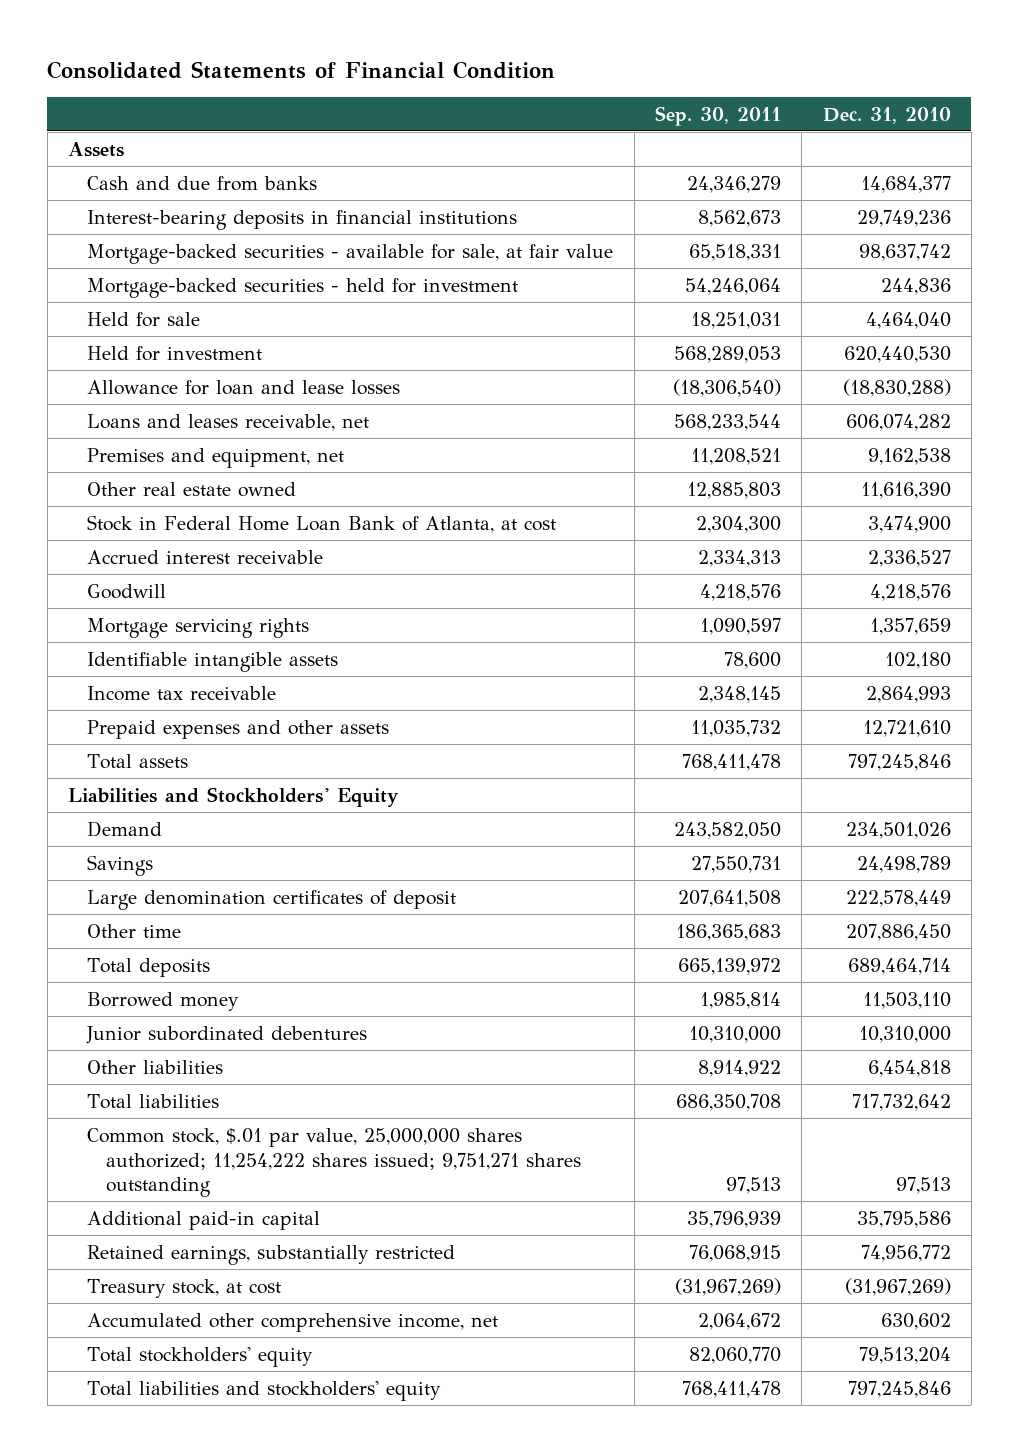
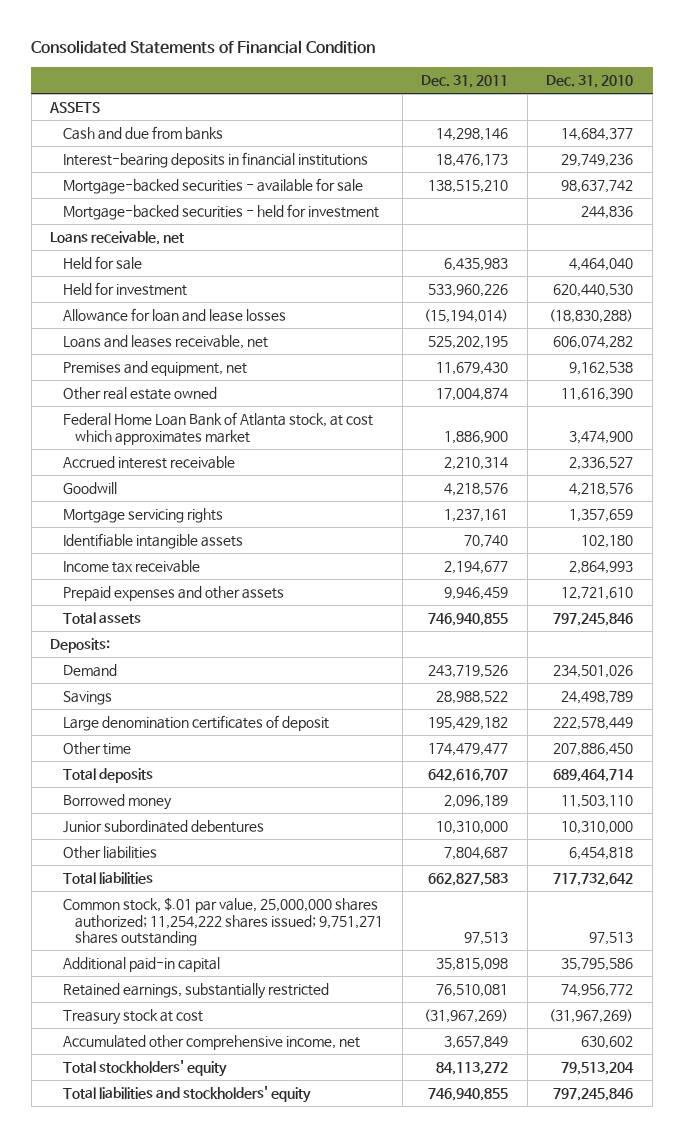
[654,105,781,126] Sep. 30, 2011 -> none
none -> [421,75,509,89] Dec. 31, 2011
[68,141,125,157] Assets -> [49,102,101,114] ASSETS
[87,243,614,264] Mortgage-backed securities - available for sale, at fair value -> [62,178,363,195] Mortgage-backed securities - available for sale
none -> [50,231,185,246] Loans receivable, net
[87,514,557,533] Stock in Federal Home Loan Bank of Atlanta, at cost -> [62,412,373,445] Federal Home Loan Bank of Atlanta stock, at cost which approximates market
[68,786,400,807] Liabilities and Stockholders' Equity -> none
none -> [50,638,111,654] Deposits:
[87,1278,282,1298] Treasury stock, at cost -> [62,1009,203,1026] Treasury stock at cost

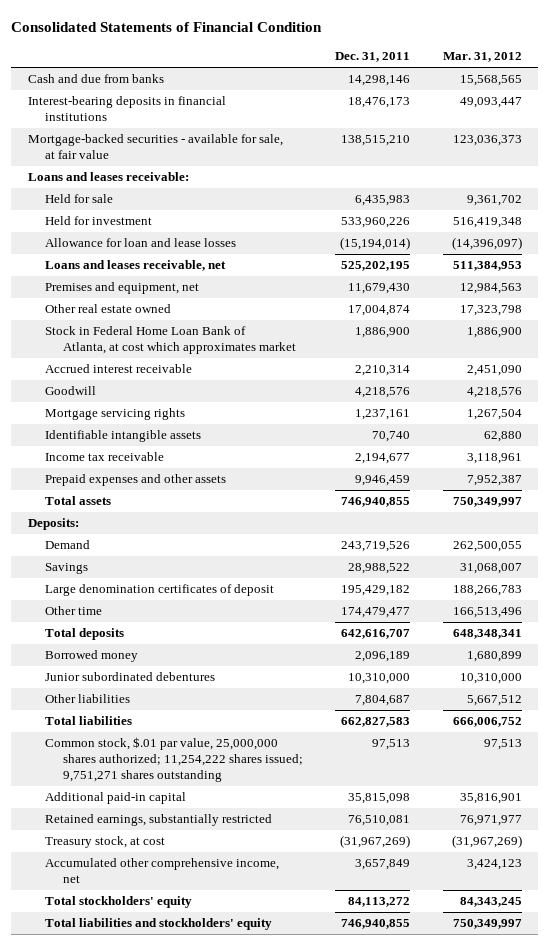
[546,75,634,89] Dec. 31, 2010 -> none
none -> [443,52,523,63] Mar. 31, 2012
[49,102,101,114] ASSETS -> none
[62,204,379,221] Mortgage-backed securities - held for investment -> none
[50,231,185,246] Loans receivable, net -> none
[62,178,363,195] Mortgage-backed securities - available for sale -> [27,134,283,160] Mortgage-backed securities - available for sale, at fair value
none -> [27,172,189,182] Loans and leases receivable:
[62,412,373,445] Federal Home Loan Bank of Atlanta stock, at cost which approximates market -> [45,326,296,355] Stock in Federal Home Loan Bank of Atlanta, at cost which approximates market
[62,1009,203,1026] Treasury stock at cost -> [45,836,166,849] Treasury stock, at cost

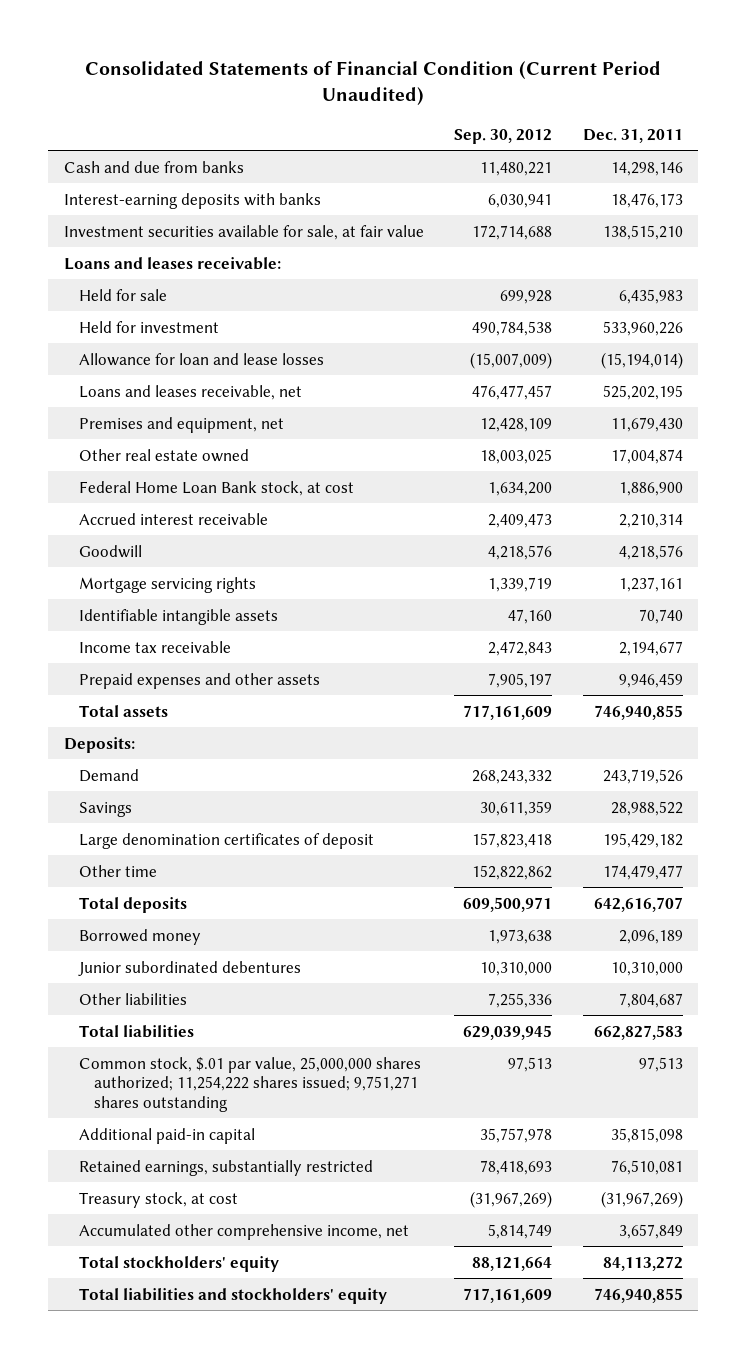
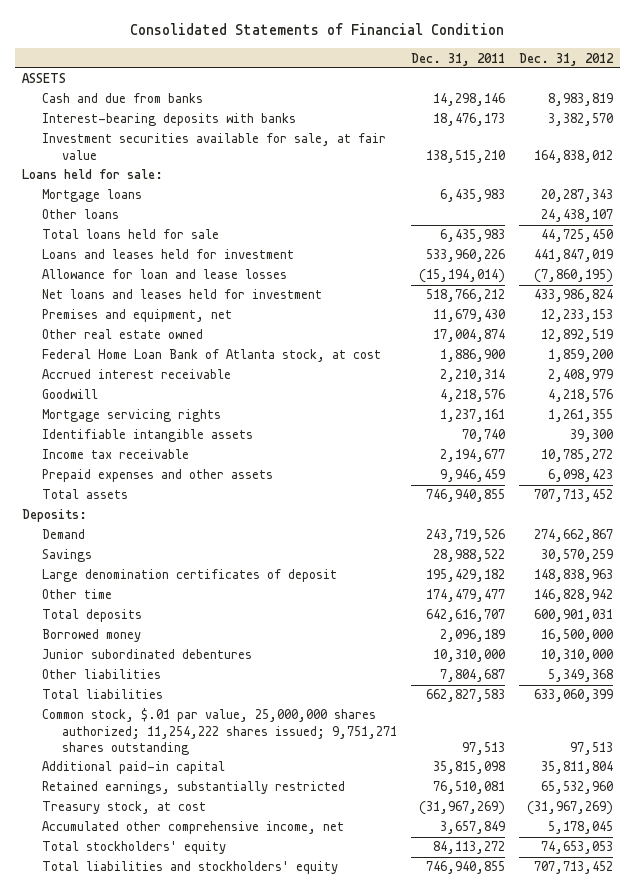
[85,60,662,106] Consolidated Statements of Financial Condition (Current Period Unaudited) -> [130,23,505,36] Consolidated Statements of Financial Condition
[454,128,553,144] Sep. 30, 2012 -> none
none -> [518,52,614,66] Dec. 31, 2012
none -> [21,73,66,84] ASSETS
[63,192,321,209] Interest-earning deposits with banks -> [41,113,296,127] Interest-bearing deposits with banks
[63,256,281,270] Loans and leases receivable: -> none
none -> [21,169,163,180] Loans held for sale:
[79,288,168,301] Held for sale -> [41,189,142,203] Mortgage loans
none -> [41,209,119,220] Other loans
none -> [41,229,219,240] Total loans held for sale
[79,320,220,333] Held for investment -> [41,249,294,260] Loans and leases held for investment
[79,384,303,400] Loans and leases receivable, net -> [41,289,322,300] Net loans and leases held for investment
[602,384,683,400] 525,202,195 -> [425,289,505,303] 518,766,212
[79,480,355,496] Federal Home Loan Bank stock, at cost -> [41,349,381,363] Federal Home Loan Bank of Atlanta stock, at cost

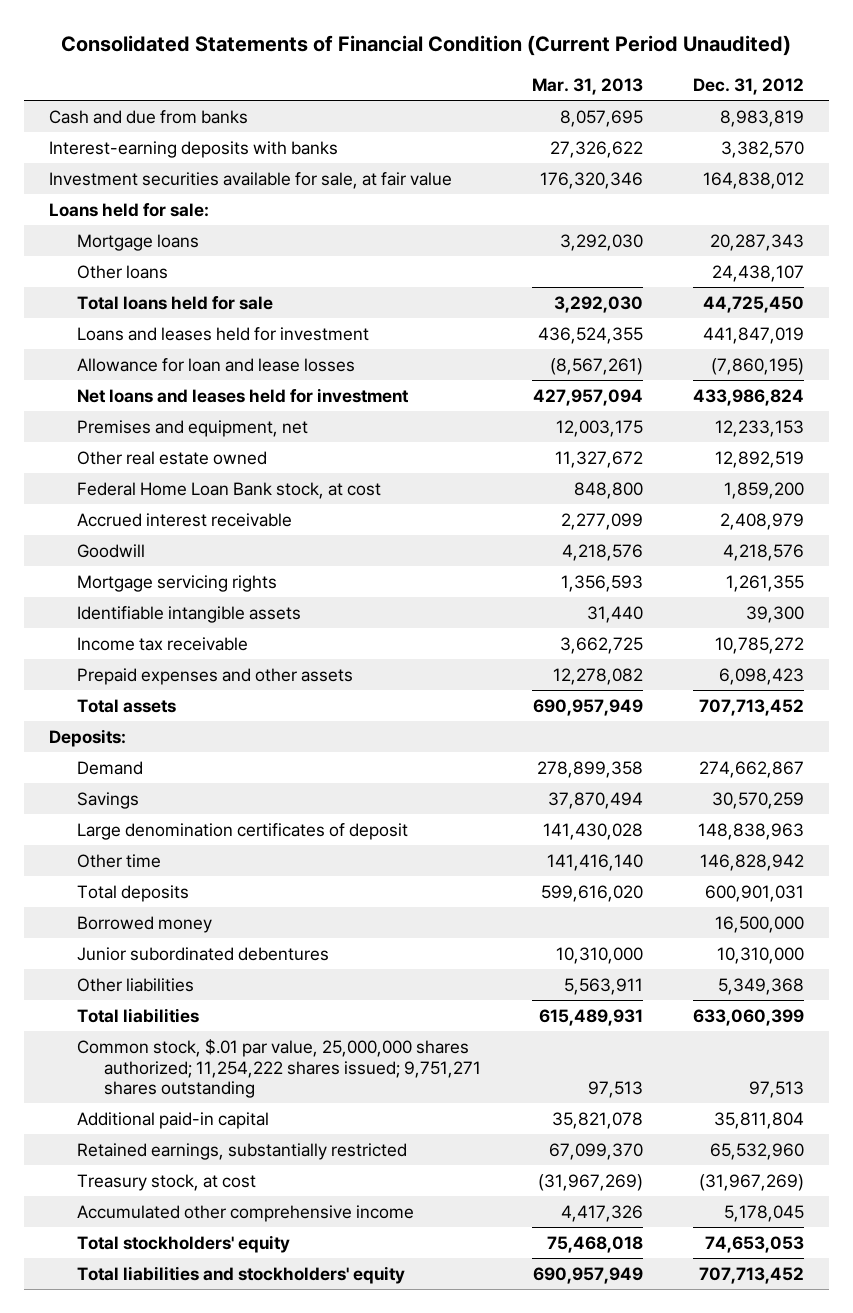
[130,23,505,36] Consolidated Statements of Financial Condition -> [61,35,792,57] Consolidated Statements of Financial Condition (Current Period Unaudited)
[410,52,505,66] Dec. 31, 2011 -> none
none -> [531,77,643,95] Mar. 31, 2013
[21,73,66,84] ASSETS -> none
[41,113,296,127] Interest-bearing deposits with banks -> [48,140,338,158] Interest-earning deposits with banks
[41,349,381,363] Federal Home Loan Bank of Atlanta stock, at cost -> [76,481,381,499] Federal Home Loan Bank stock, at cost
[41,821,344,835] Accumulated other comprehensive income, net -> [76,1204,414,1222] Accumulated other comprehensive income

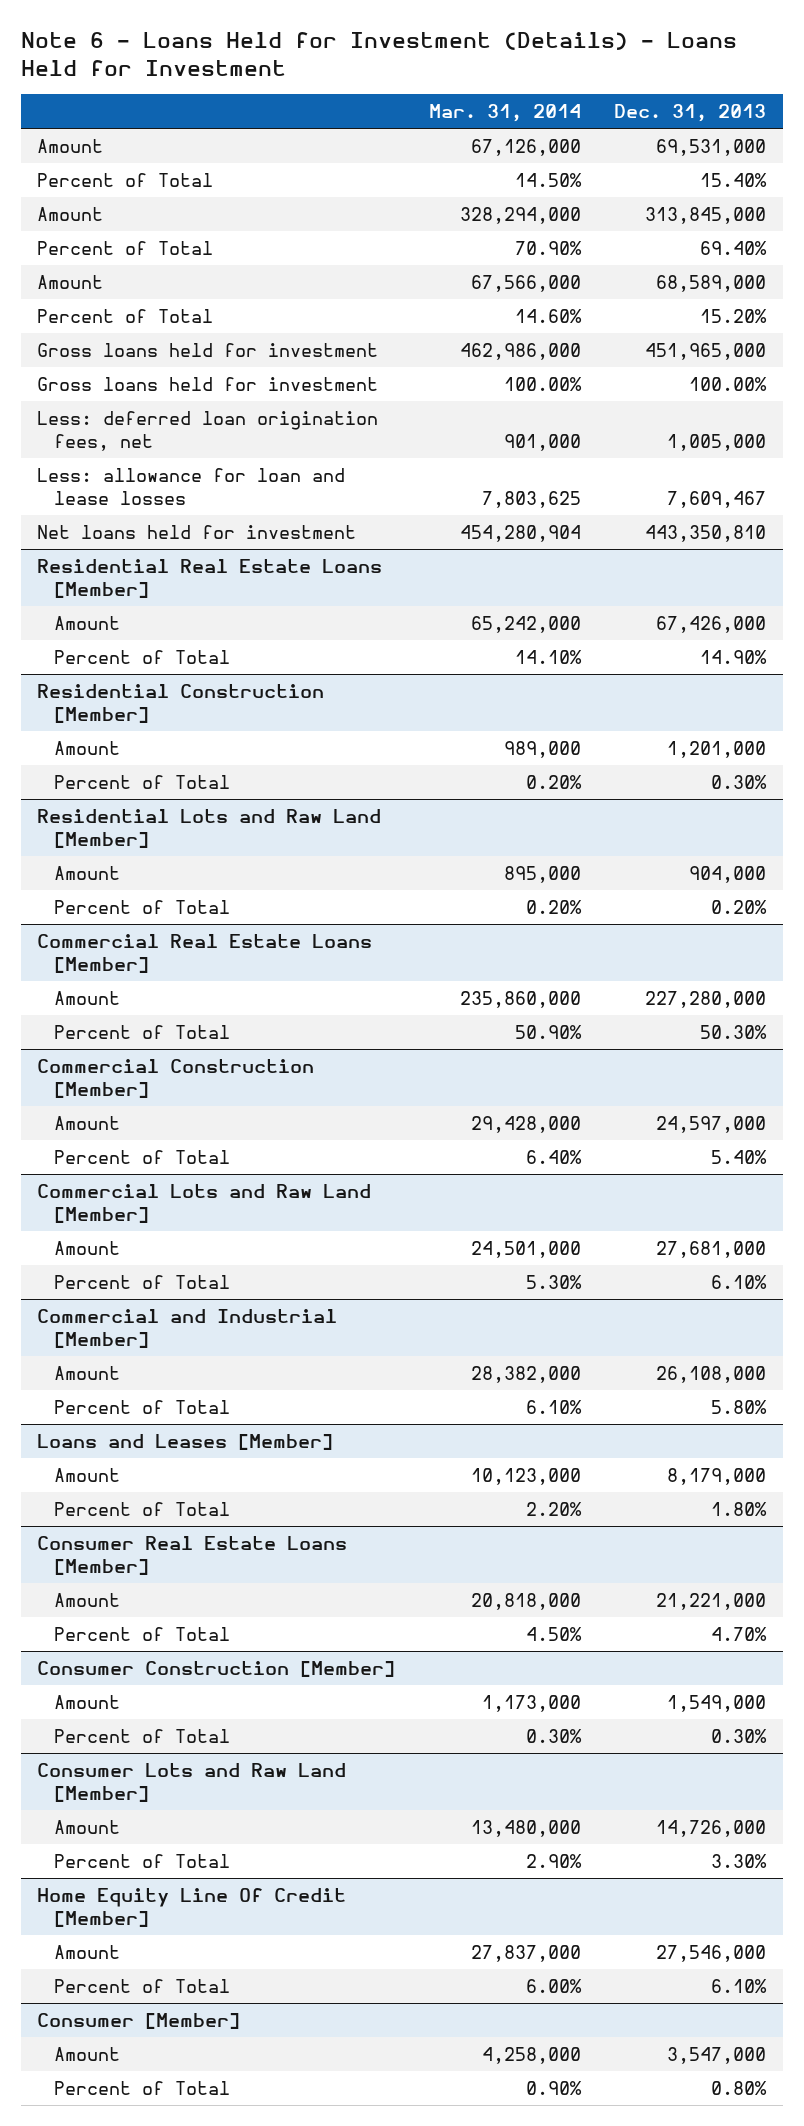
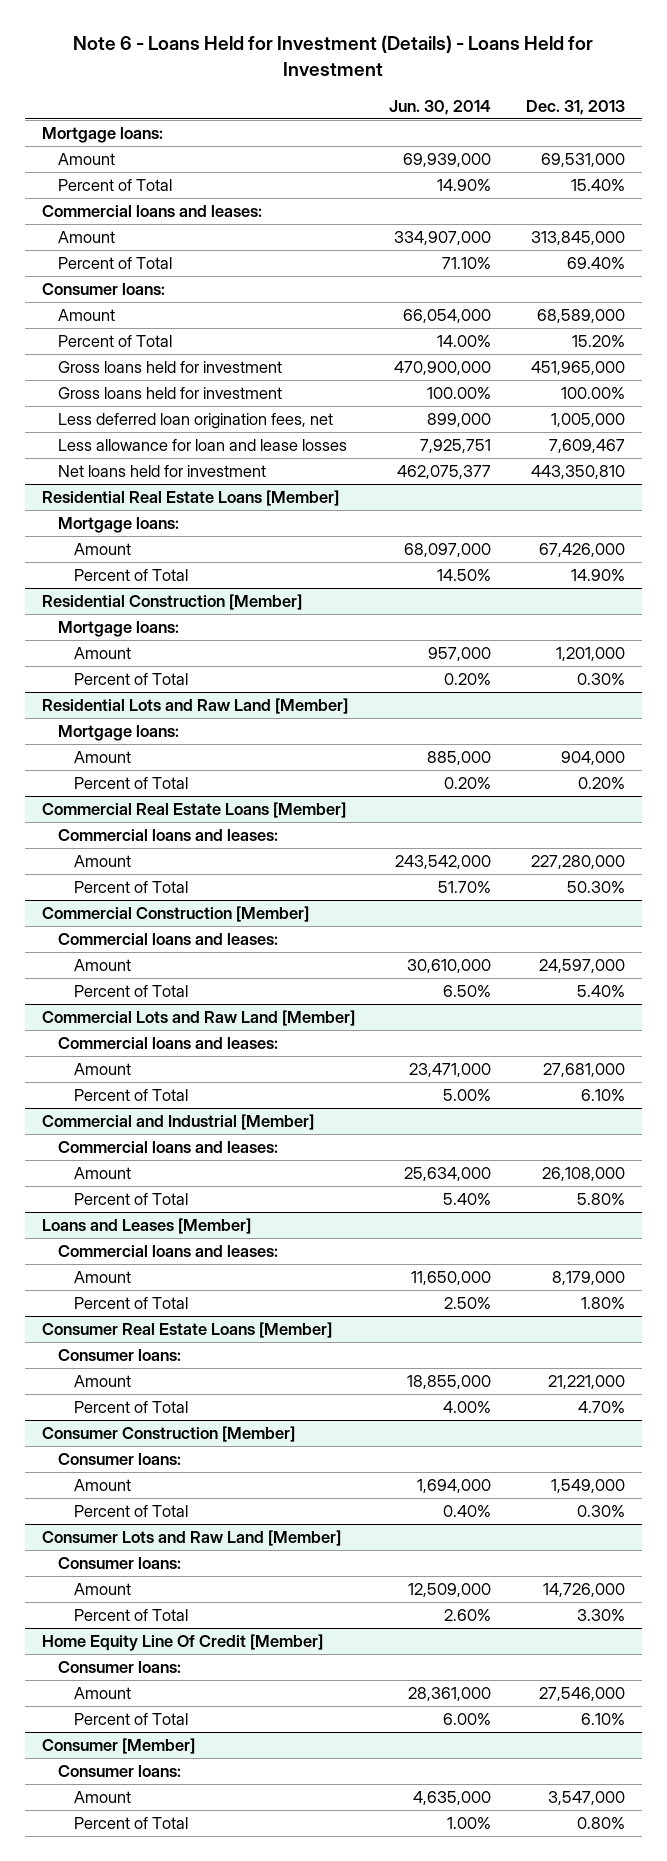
[428,103,581,122] Mar. 31, 2014 -> none
none -> [389,99,492,115] Jun. 30, 2014
none -> [41,127,163,144] Mortgage loans:
none -> [41,205,262,218] Commercial loans and leases:
none -> [41,283,165,296] Consumer loans:
[37,410,379,451] Less: deferred loan origination fees, net -> [57,413,333,430] Less deferred loan origination fees, net
[37,467,346,505] Less: allowance for loan and lease losses -> [57,439,347,452] Less allowance for loan and lease losses
none -> [57,517,179,534] Mortgage loans:
none -> [57,621,179,638] Mortgage loans:
none -> [57,725,179,742] Mortgage loans:
none -> [57,829,278,842] Commercial loans and leases:
none -> [57,933,278,946] Commercial loans and leases:
none -> [57,1037,278,1050] Commercial loans and leases:
none -> [57,1141,278,1154] Commercial loans and leases:
none -> [57,1245,278,1258] Commercial loans and leases:
none -> [57,1349,181,1362] Consumer loans:
none -> [57,1453,181,1466] Consumer loans:
none -> [57,1557,181,1570] Consumer loans:
none -> [57,1661,181,1674] Consumer loans:
none -> [57,1765,181,1778] Consumer loans:

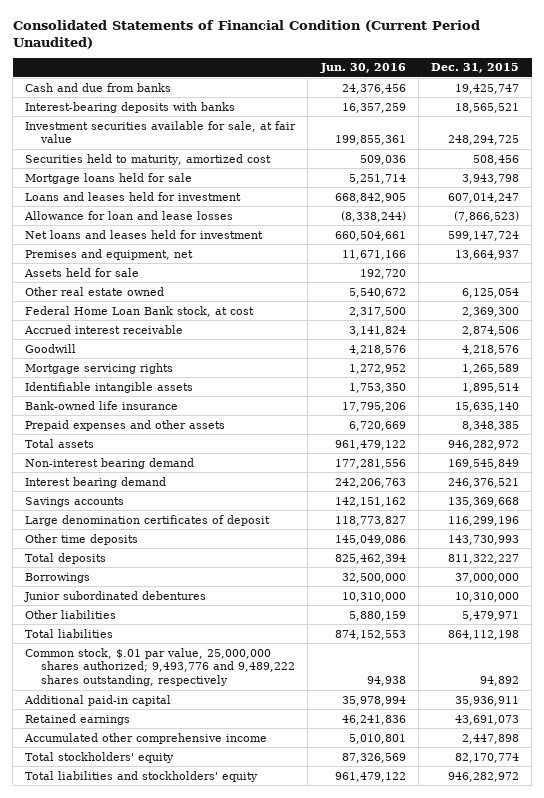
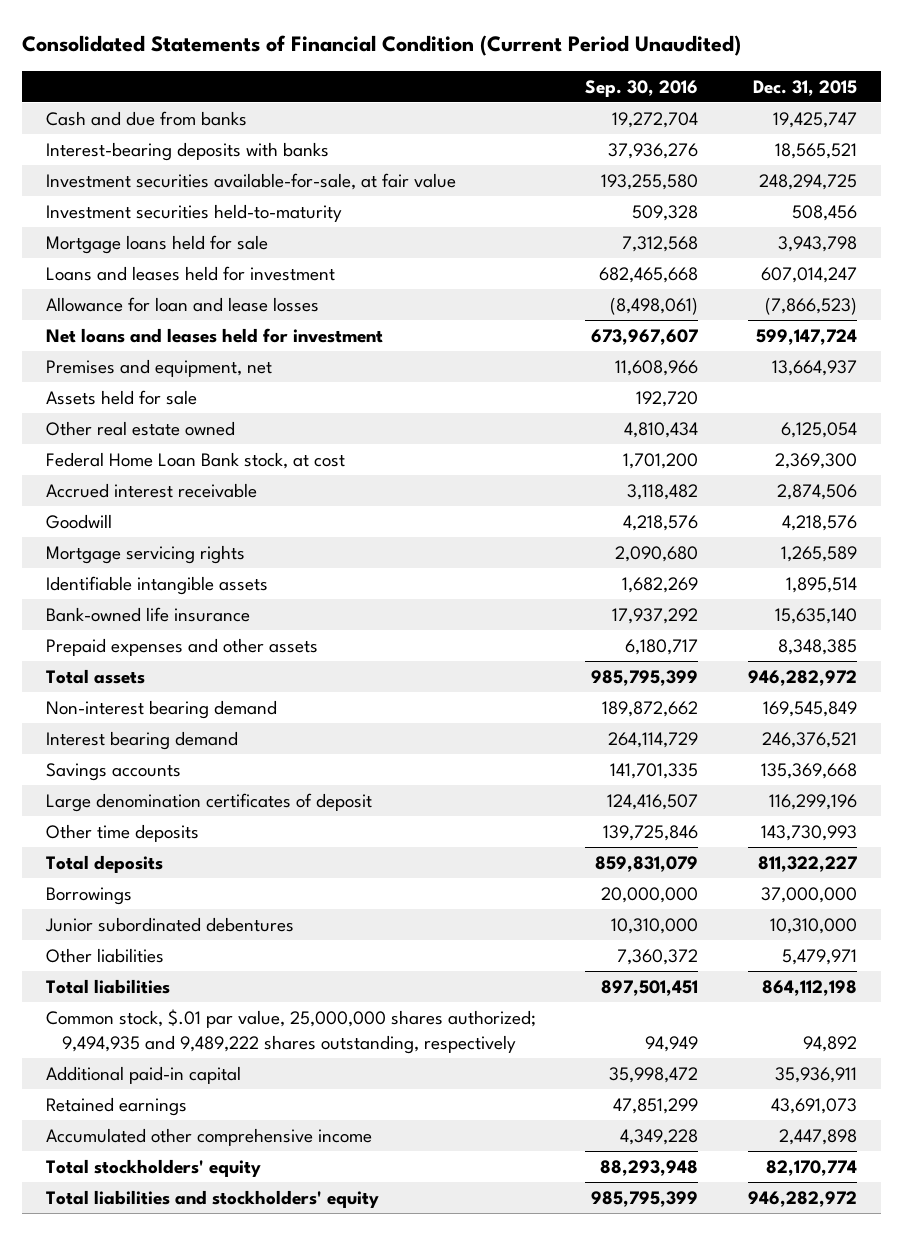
[319,63,406,74] Jun. 30, 2016 -> none
none -> [585,79,699,97] Sep. 30, 2016
[25,120,297,144] Investment securities available for sale, at fair value -> [46,173,457,191] Investment securities available-for-sale, at fair value
[25,153,272,165] Securities held to maturity, amortized cost -> [46,204,343,223] Investment securities held-to-maturity
[25,647,295,687] Common stock, $.01 par value, 25,000,000 shares authorized; 9,493,776 and 9,489,222 shares outstanding, respectively -> [46,1009,537,1054] Common stock, $.01 par value, 25,000,000 shares authorized; 9,494,935 and 9,489,222 shares outstanding, respectively

